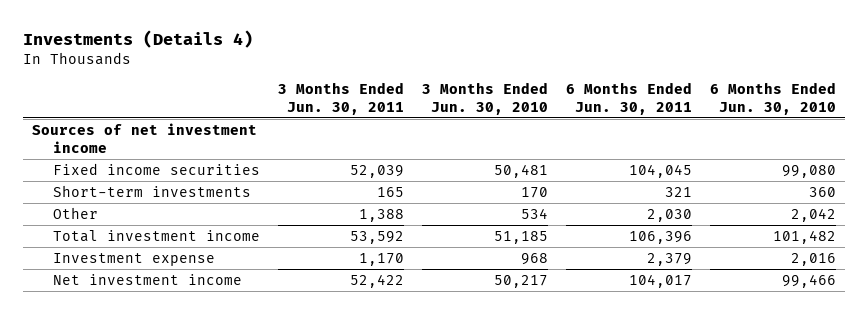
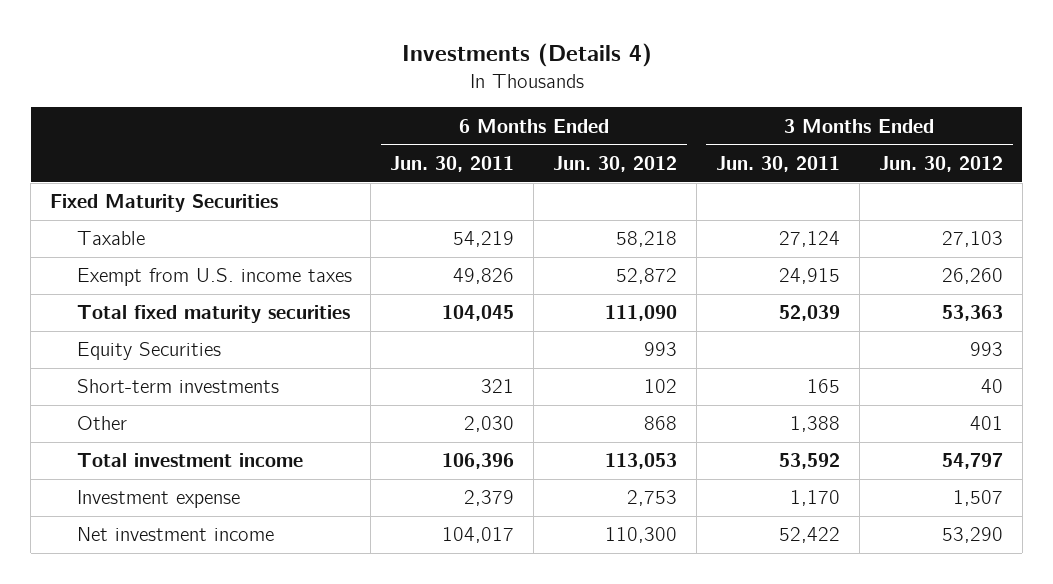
[421,82,548,115] 3 Months Ended Jun. 30, 2010 -> none
[709,82,836,115] 6 Months Ended Jun. 30, 2010 -> none
none -> [553,155,678,172] Jun. 30, 2012
none -> [878,155,1003,172] Jun. 30, 2012
[31,122,257,153] Sources of net investment income -> none
none -> [50,194,279,213] Fixed Maturity Securities
none -> [76,231,145,246] Taxable
none -> [76,268,352,287] Exempt from U.S. income taxes
[53,162,261,175] Fixed income securities -> [76,305,350,324] Total fixed maturity securities
none -> [76,342,221,361] Equity Securities

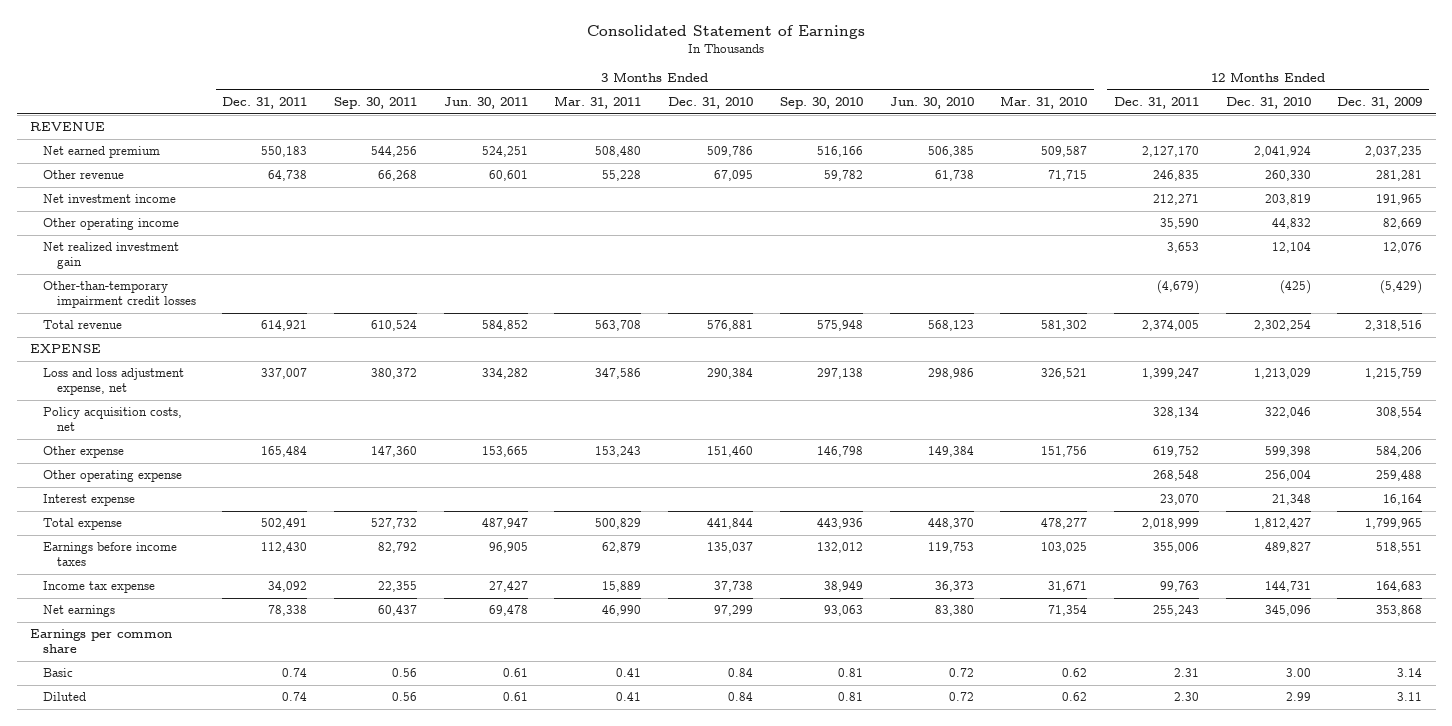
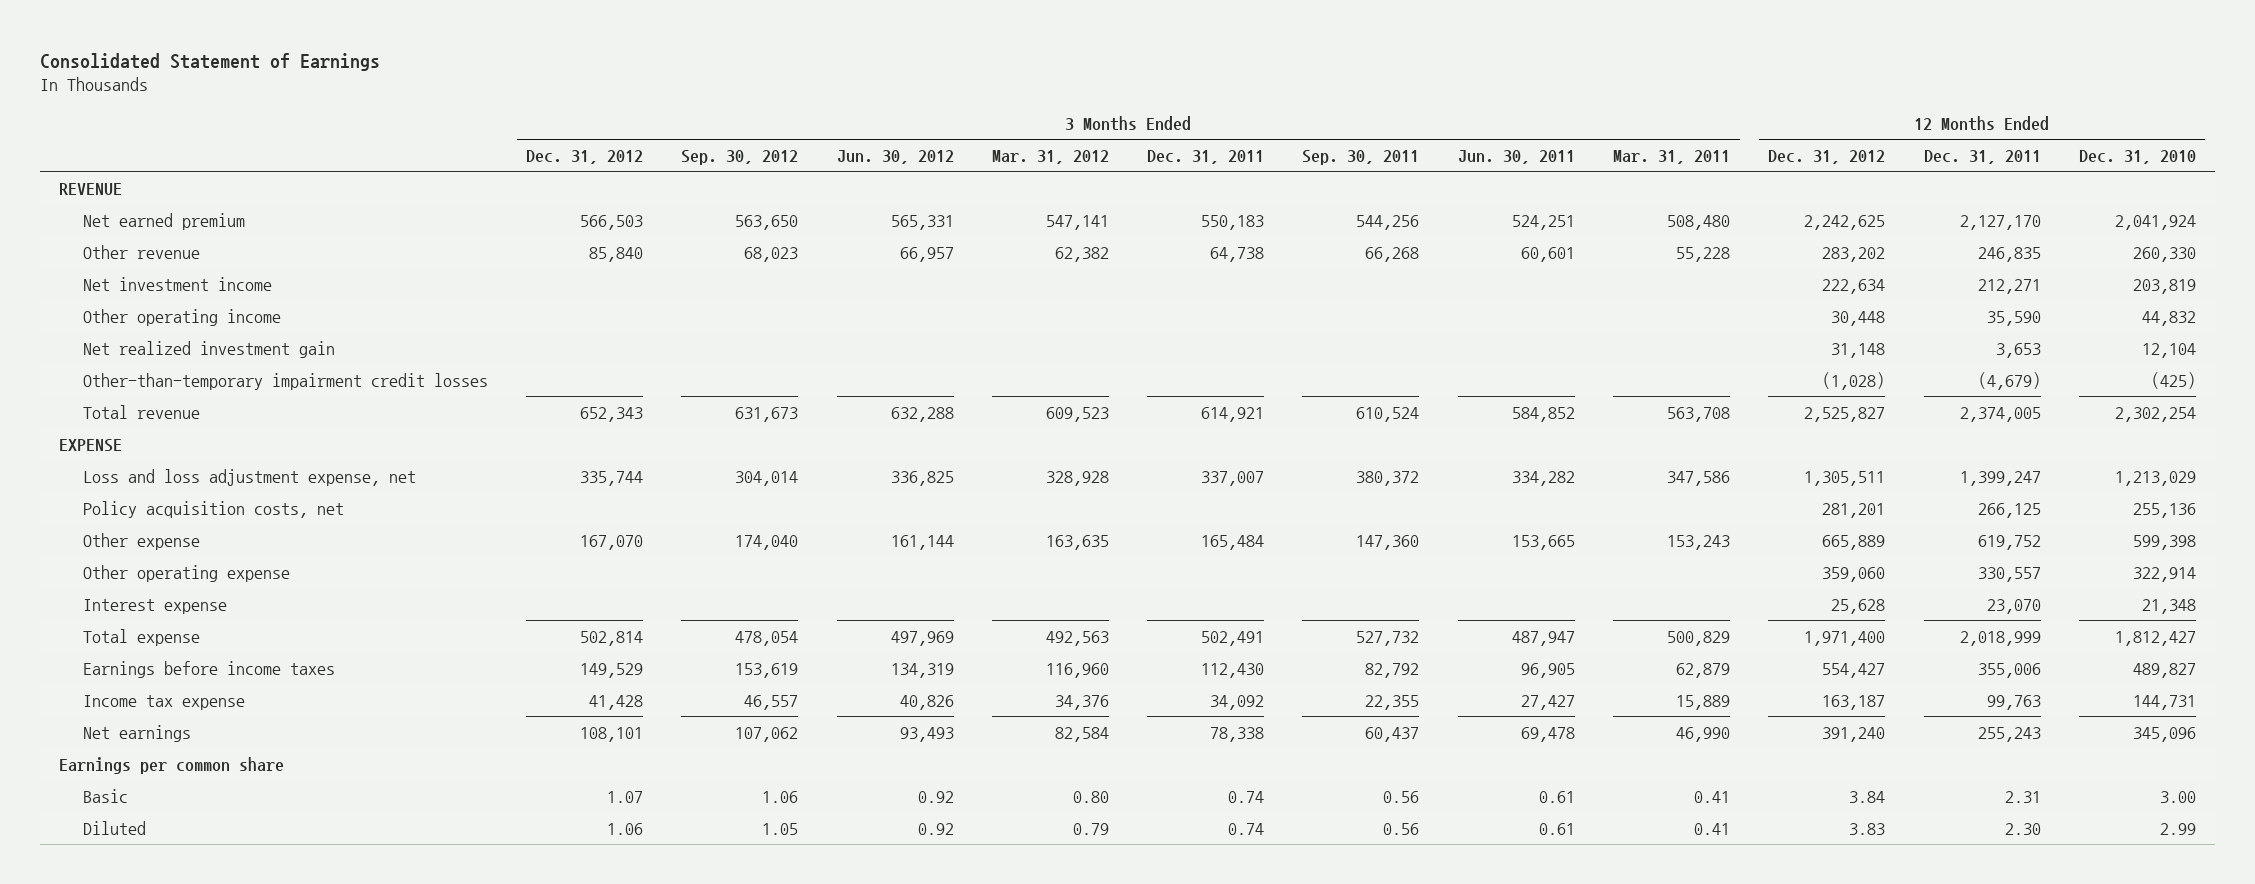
[668,96,754,109] Dec. 31, 2010 -> none
[779,96,863,109] Sep. 30, 2010 -> none
[889,96,974,109] Jun. 30, 2010 -> none
[1000,95,1088,109] Mar. 31, 2010 -> none
[1337,96,1423,109] Dec. 31, 2009 -> none
none -> [526,149,644,164] Dec. 31, 2012
none -> [681,149,799,165] Sep. 30, 2012
none -> [836,149,954,164] Jun. 30, 2012
none -> [991,149,1109,164] Mar. 31, 2012
none -> [1768,149,1886,164] Dec. 31, 2012
[1153,407,1200,419] 328,134 -> [1977,502,2041,518] 266,125
[1264,407,1311,419] 322,046 -> [2132,502,2196,518] 255,136
[1153,470,1200,482] 268,548 -> [1977,566,2041,582] 330,557
[1264,470,1311,482] 256,004 -> [2132,566,2196,582] 322,914

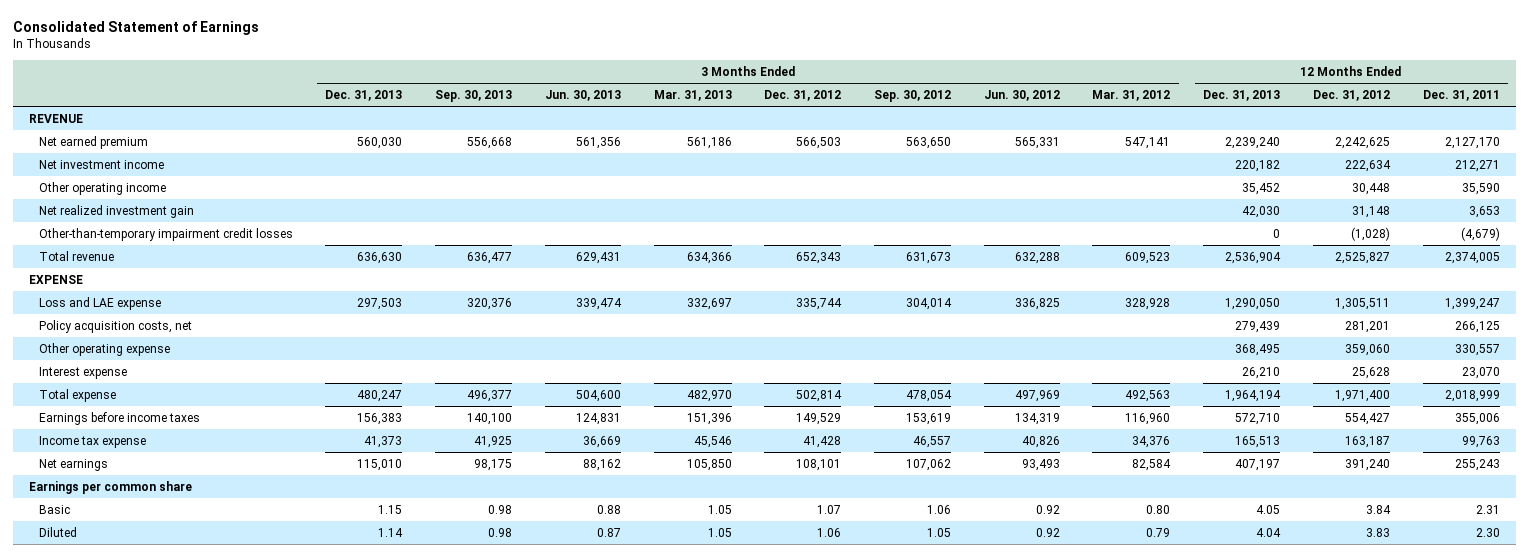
[1147,149,1265,164] Dec. 31, 2011 -> none
[1302,149,1420,165] Sep. 30, 2011 -> none
[1457,149,1575,164] Jun. 30, 2011 -> none
[1613,149,1731,164] Mar. 31, 2011 -> none
[2078,149,2196,164] Dec. 31, 2010 -> none
none -> [325,90,403,102] Dec. 31, 2013
none -> [435,90,513,103] Sep. 30, 2013
none -> [544,90,621,102] Jun. 30, 2013
none -> [653,90,732,102] Mar. 31, 2013
none -> [1203,90,1281,102] Dec. 31, 2013
[82,244,200,259] Other revenue -> none
[82,468,416,486] Loss and loss adjustment expense, net -> [38,296,161,310] Loss and LAE expense
[82,532,200,550] Other expense -> none

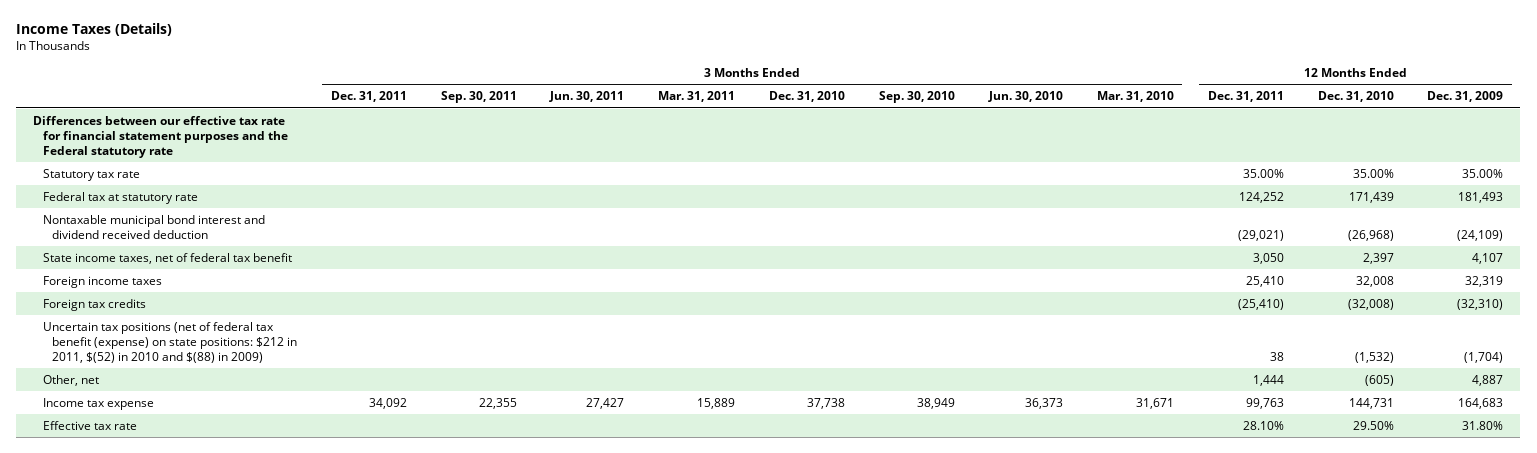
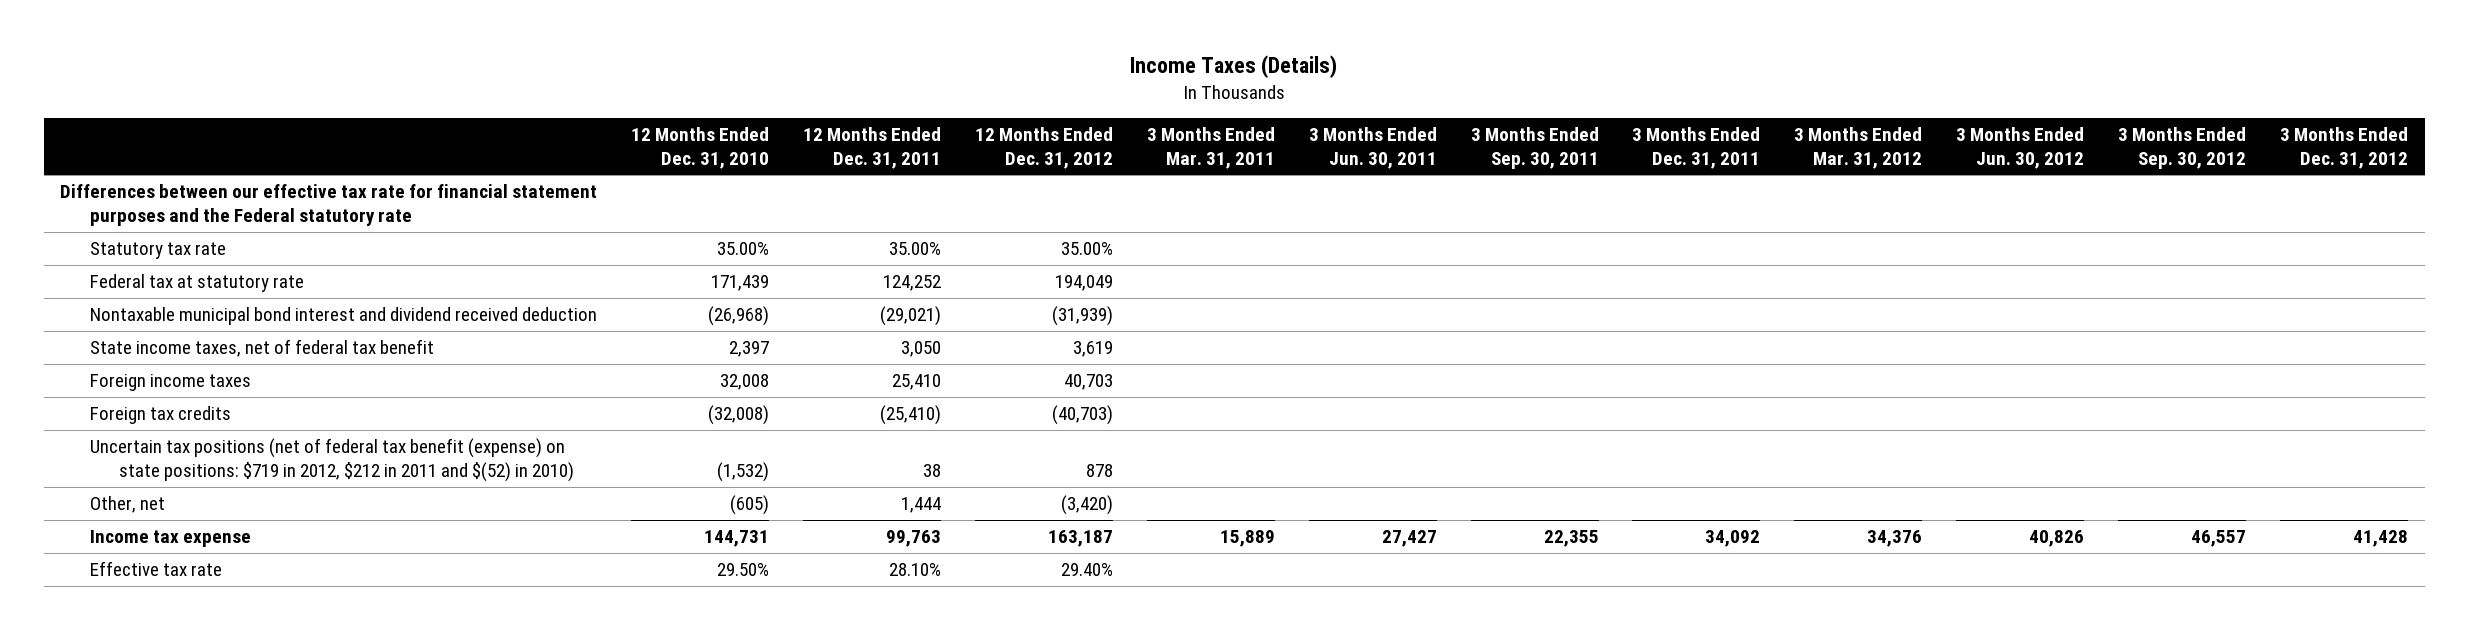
[769,91,846,103] Dec. 31, 2010 -> none
[879,91,956,104] Sep. 30, 2010 -> none
[987,91,1063,103] Jun. 30, 2010 -> none
[1096,91,1174,103] Mar. 31, 2010 -> none
[1427,91,1504,103] Dec. 31, 2009 -> none
none -> [974,126,1113,169] 12 Months Ended Dec. 31, 2012
none -> [1794,126,1923,169] 3 Months Ended Mar. 31, 2012
none -> [1956,126,2085,169] 3 Months Ended Jun. 30, 2012
none -> [2117,126,2246,169] 3 Months Ended Sep. 30, 2012
none -> [2279,126,2408,169] 3 Months Ended Dec. 31, 2012
[42,321,297,363] Uncertain tax positions (net of federal tax benefit (expense) on state positions: $212 in 2011, $(52) in 2010 and $(88) in 2009) -> [89,438,575,483] Uncertain tax positions (net of federal tax benefit (expense) on state positions: $719 in 2012, $212 in 2011 and $(52) in 2010)

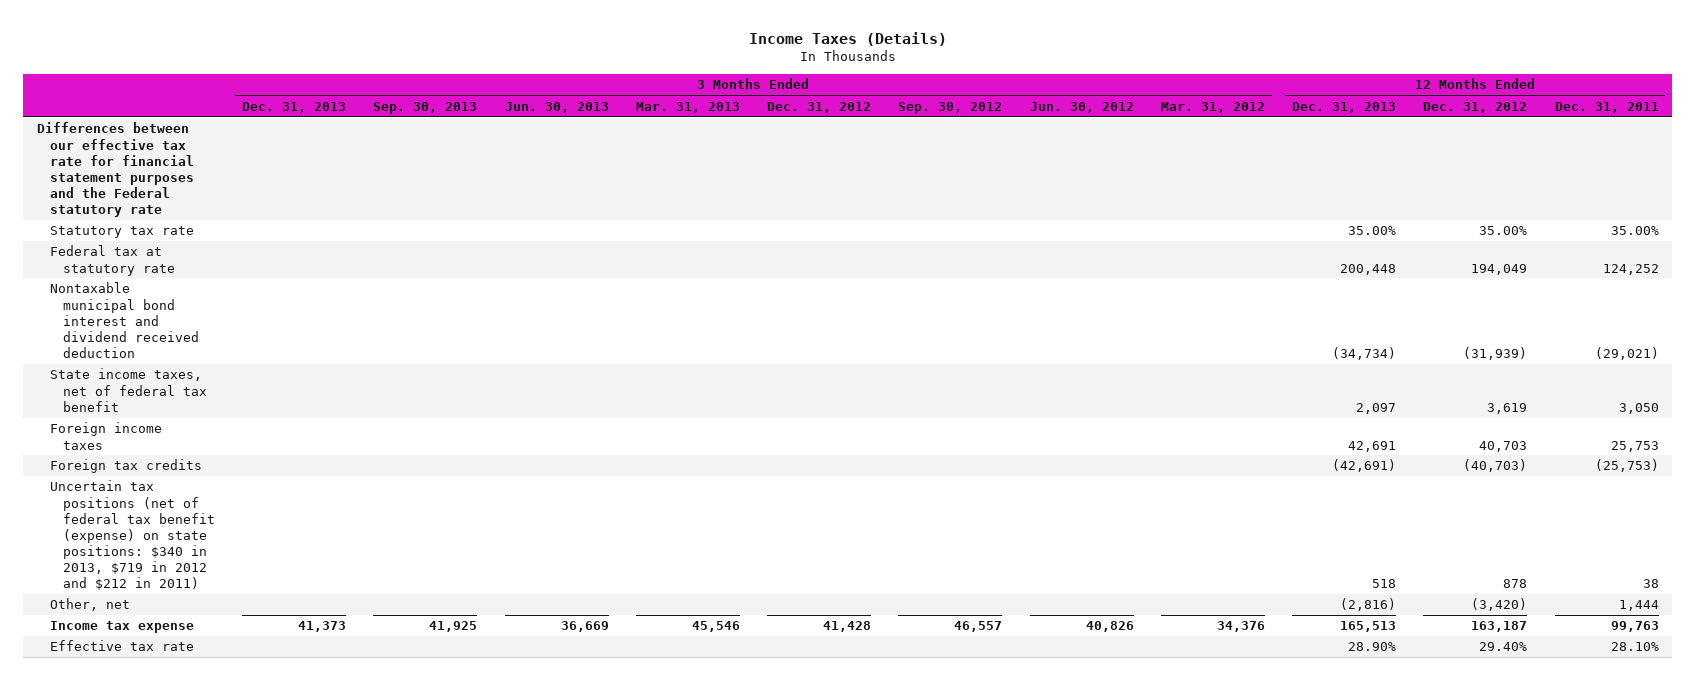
[631,126,770,169] 12 Months Ended Dec. 31, 2010 -> none
[1146,126,1275,169] 3 Months Ended Mar. 31, 2011 -> none
[1308,126,1437,169] 3 Months Ended Jun. 30, 2011 -> none
[1470,126,1599,169] 3 Months Ended Sep. 30, 2011 -> none
[1632,126,1761,169] 3 Months Ended Dec. 31, 2011 -> none
none -> [242,101,347,113] Dec. 31, 2013
none -> [373,101,478,114] Sep. 30, 2013
none -> [504,101,609,113] Jun. 30, 2013
none -> [635,101,740,113] Mar. 31, 2013
none -> [1292,101,1397,113] Dec. 31, 2013
[892,374,942,391] 25,410 -> [1610,440,1659,452] 25,753
[880,405,942,426] (25,410) -> [1594,459,1659,473] (25,753)
[89,438,575,483] Uncertain tax positions (net of federal tax benefit (expense) on state positions: $719 in 2012, $212 in 2011 and $(52) in 2010) -> [49,480,215,591] Uncertain tax positions (net of federal tax benefit (expense) on state positions: $340 in 2013, $719 in 2012 and $212 in 2011)

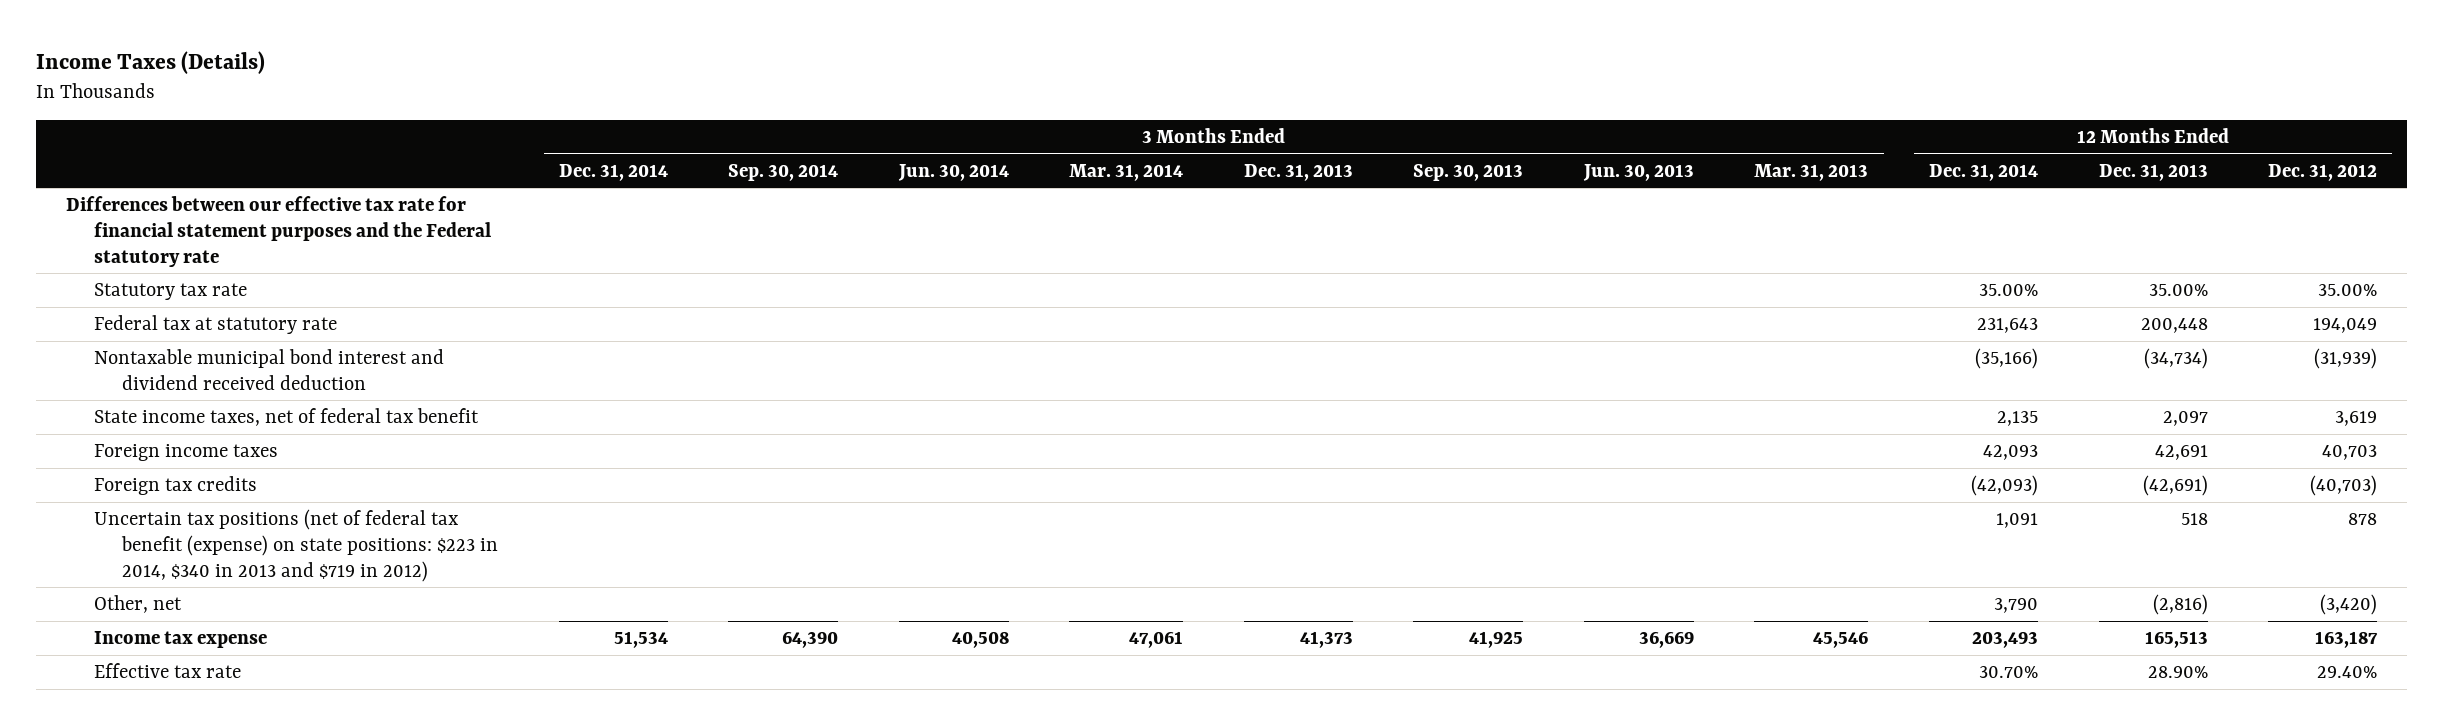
[767,101,872,113] Dec. 31, 2012 -> none
[898,101,1003,114] Sep. 30, 2012 -> none
[1029,101,1134,113] Jun. 30, 2012 -> none
[1160,101,1265,113] Mar. 31, 2012 -> none
[1554,101,1659,113] Dec. 31, 2011 -> none
none -> [558,163,668,181] Dec. 31, 2014
none -> [728,163,839,181] Sep. 30, 2014
none -> [897,163,1009,181] Jun. 30, 2014
none -> [1069,163,1184,181] Mar. 31, 2014
none -> [1929,163,2039,181] Dec. 31, 2014
[49,480,215,591] Uncertain tax positions (net of federal tax benefit (expense) on state positions: $340 in 2013, $719 in 2012 and $212 in 2011) -> [94,508,499,582] Uncertain tax positions (net of federal tax benefit (expense) on state positions: $223 in 2014, $340 in 2013 and $719 in 2012)

